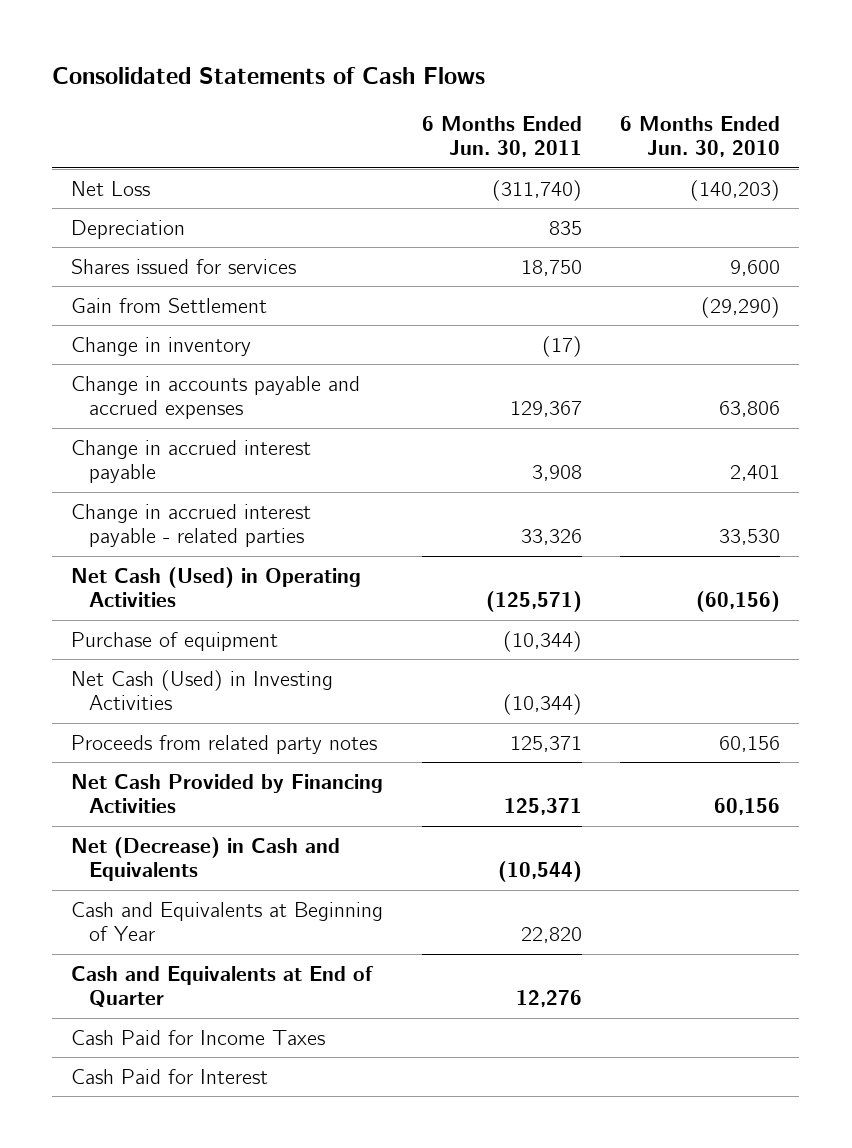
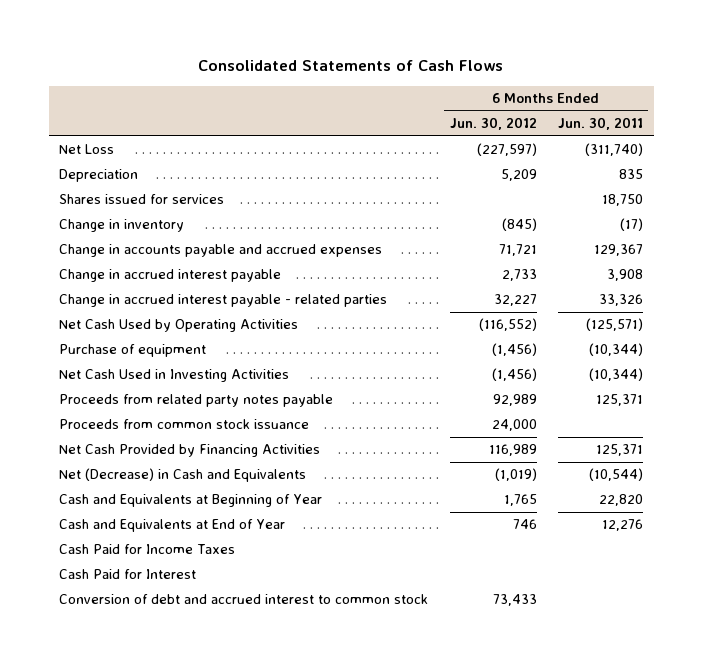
[620,115,781,158] 6 Months Ended Jun. 30, 2010 -> none
none -> [449,117,537,131] Jun. 30, 2012
[71,297,268,313] Gain from Settlement -> none
[71,566,362,608] Net Cash (Used) in Operating Activities -> [59,319,299,333] Net Cash Used by Operating Activities
[71,669,334,711] Net Cash (Used) in Investing Activities -> [59,369,290,383] Net Cash Used in Investing Activities
[71,734,378,754] Proceeds from related party notes -> [59,394,334,408] Proceeds from related party notes payable
none -> [59,419,310,430] Proceeds from common stock issuance
[71,965,374,1008] Cash and Equivalents at End of Quarter -> [59,519,286,533] Cash and Equivalents at End of Year
none -> [59,594,429,605] Conversion of debt and accrued interest to common stock

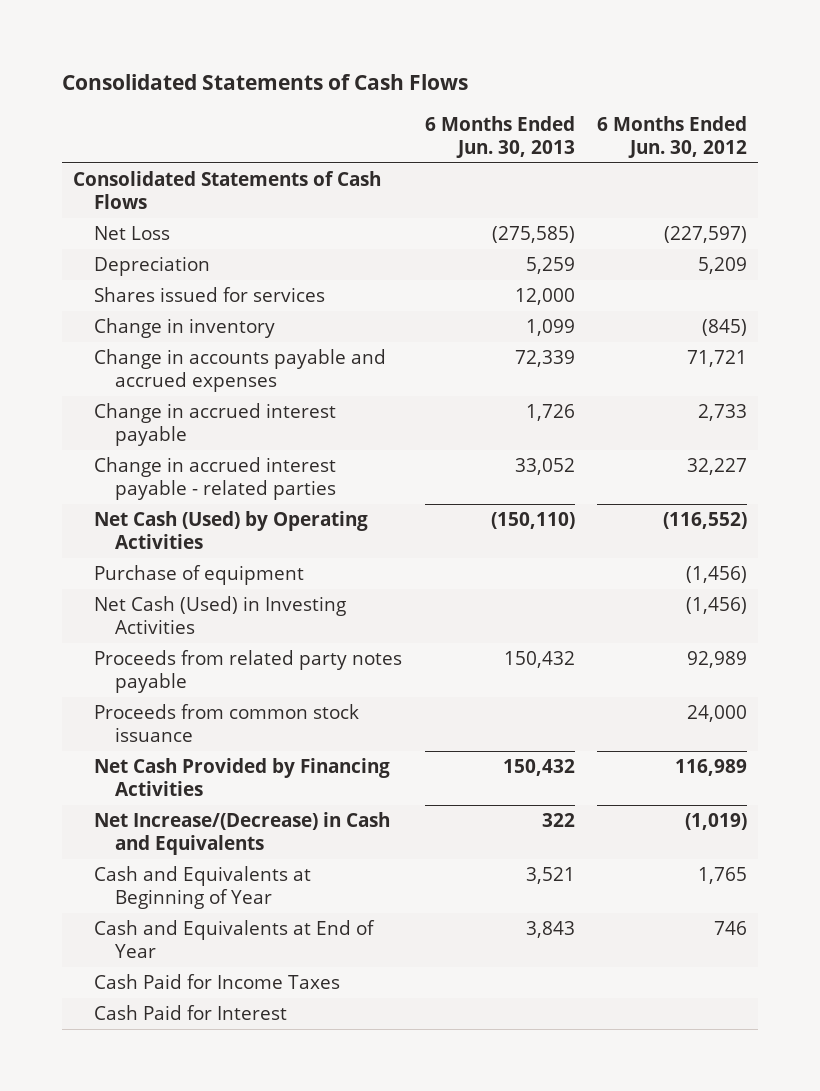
[558,117,644,131] Jun. 30, 2011 -> none
none -> [424,115,575,158] 6 Months Ended Jun. 30, 2013
none -> [73,171,382,209] Consolidated Statements of Cash Flows
[59,319,299,333] Net Cash Used by Operating Activities -> [94,511,369,549] Net Cash (Used) by Operating Activities
[59,369,290,383] Net Cash Used in Investing Activities -> [94,596,347,634] Net Cash (Used) in Investing Activities
[59,468,307,483] Net (Decrease) in Cash and Equivalents -> [94,812,391,855] Net Increase/(Decrease) in Cash and Equivalents
[59,594,429,605] Conversion of debt and accrued interest to common stock -> none

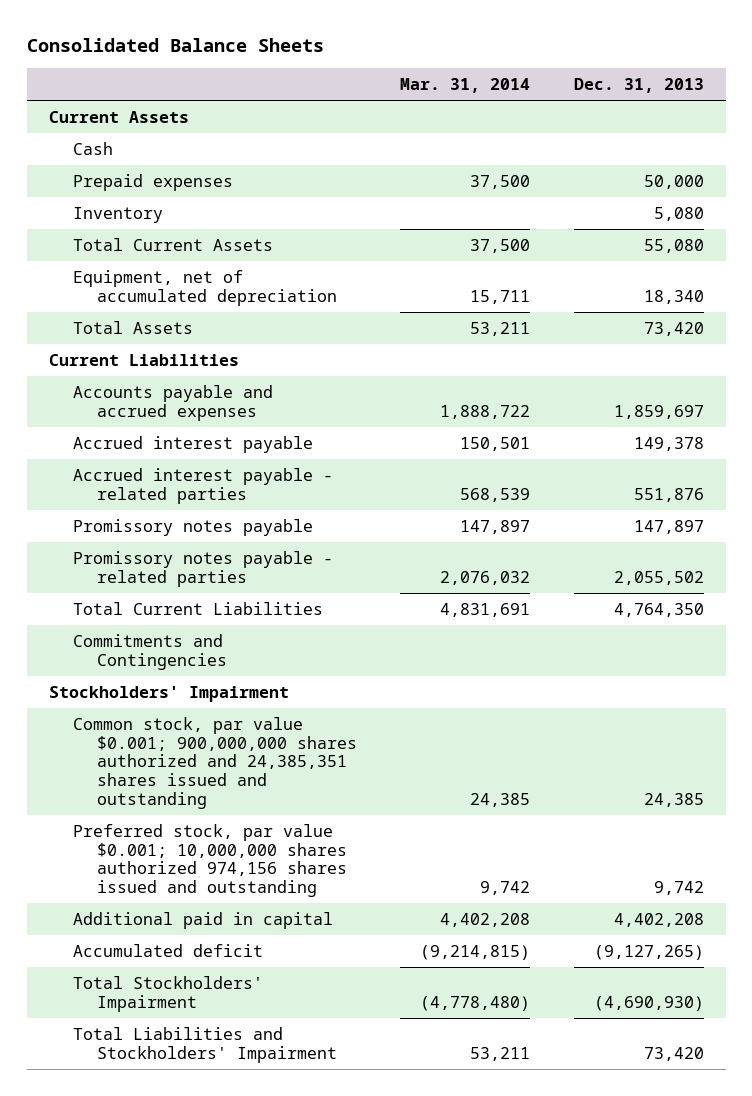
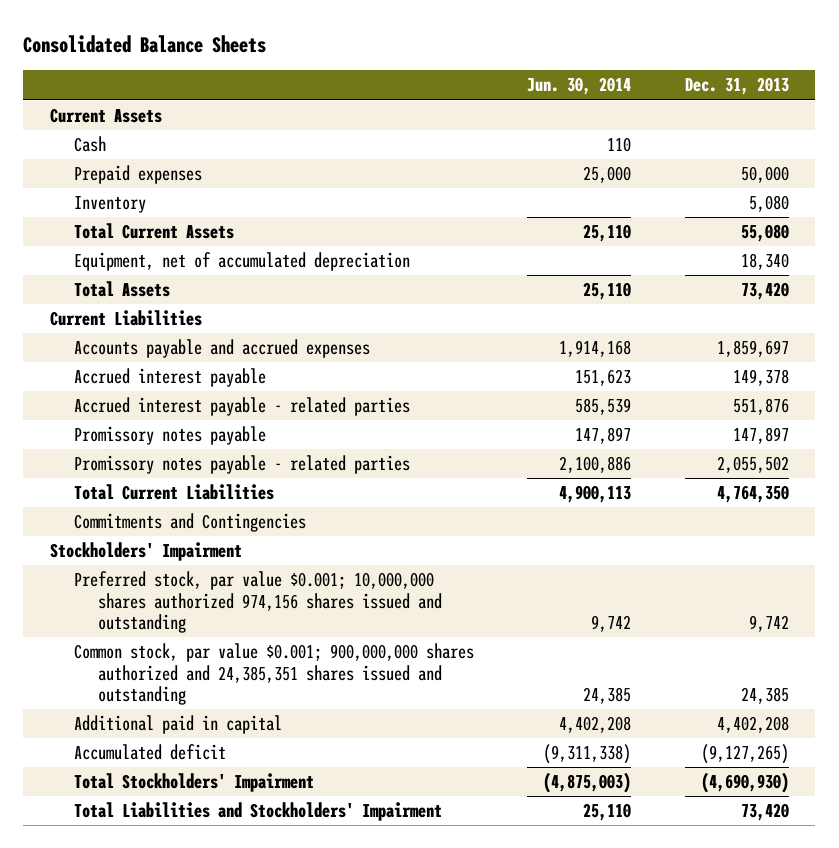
[400,78,531,94] Mar. 31, 2014 -> none
none -> [527,77,632,96] Jun. 30, 2014
[72,716,358,810] Common stock, par value $0.001; 900,000,000 shares authorized and 24,385,351 shares issued and outstanding -> [74,643,475,705] Common stock, par value $0.001; 900,000,000 shares authorized and 24,385,351 shares issued and outstanding

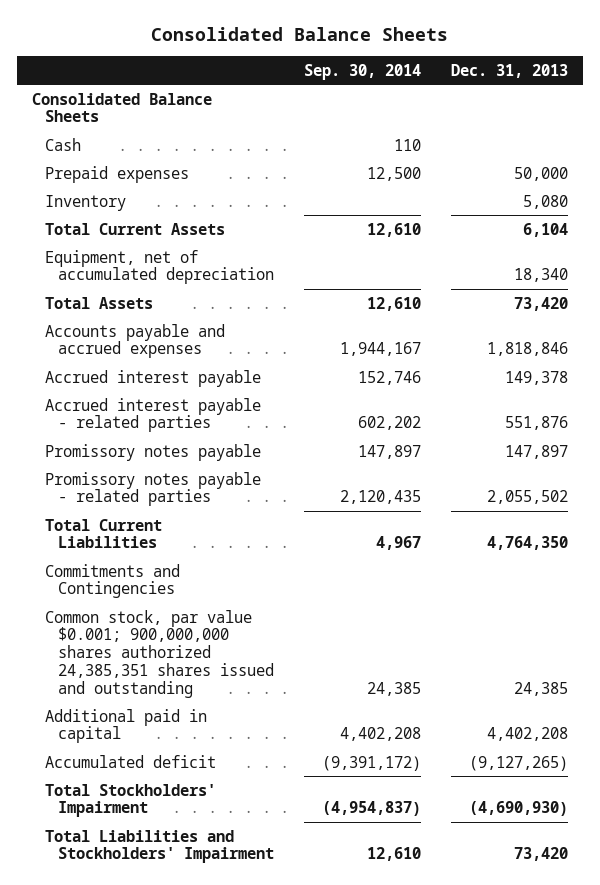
[527,77,632,96] Jun. 30, 2014 -> none
none -> [303,63,421,80] Sep. 30, 2014
[49,108,162,124] Current Assets -> none
none -> [31,92,212,123] Consolidated Balance Sheets
[740,224,789,243] 55,080 -> [523,222,569,237] 6,104
[49,310,202,327] Current Liabilities -> none
[716,340,789,358] 1,859,697 -> [487,342,569,357] 1,818,846
[49,542,242,562] Stockholders' Impairment -> none
[74,571,443,633] Preferred stock, par value $0.001; 10,000,000 shares authorized 974,156 shares issued and outstanding -> none
[74,643,475,705] Common stock, par value $0.001; 900,000,000 shares authorized and 24,385,351 shares issued and outstanding -> [44,609,274,698] Common stock, par value $0.001; 900,000,000 shares authorized 24,385,351 shares issued and outstanding

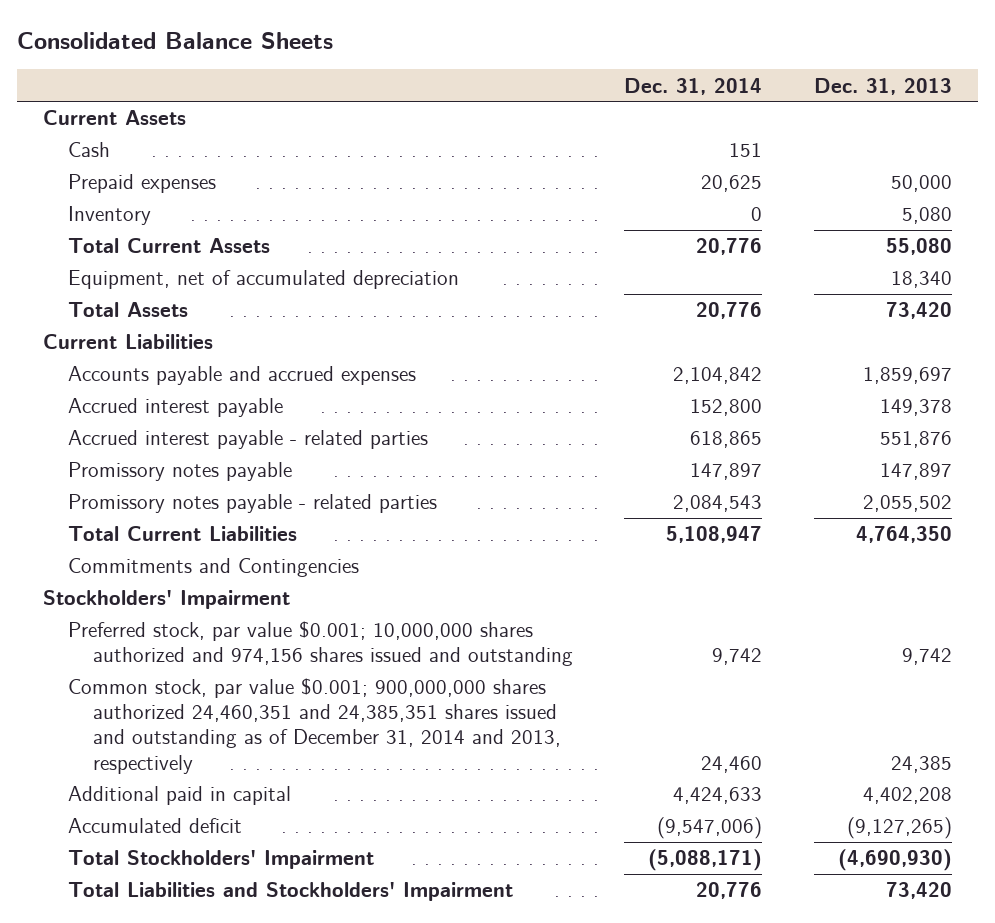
[303,63,421,80] Sep. 30, 2014 -> none
none -> [624,77,763,95] Dec. 31, 2014
[31,92,212,123] Consolidated Balance Sheets -> none
none -> [42,110,186,126] Current Assets
[523,222,569,237] 6,104 -> [885,238,952,256] 55,080
none -> [42,334,213,350] Current Liabilities
[487,342,569,357] 1,818,846 -> [862,367,952,385] 1,859,697
none -> [42,590,290,610] Stockholders' Impairment
none -> [67,621,573,667] Preferred stock, par value $0.001; 10,000,000 shares authorized and 974,156 shares issued and outstanding
[44,609,274,698] Common stock, par value $0.001; 900,000,000 shares authorized 24,385,351 shares issued and outstanding -> [67,678,561,774] Common stock, par value $0.001; 900,000,000 shares authorized 24,460,351 and 24,385,351 shares issued and outstanding as of December 31, 2014 and 2013, respectively

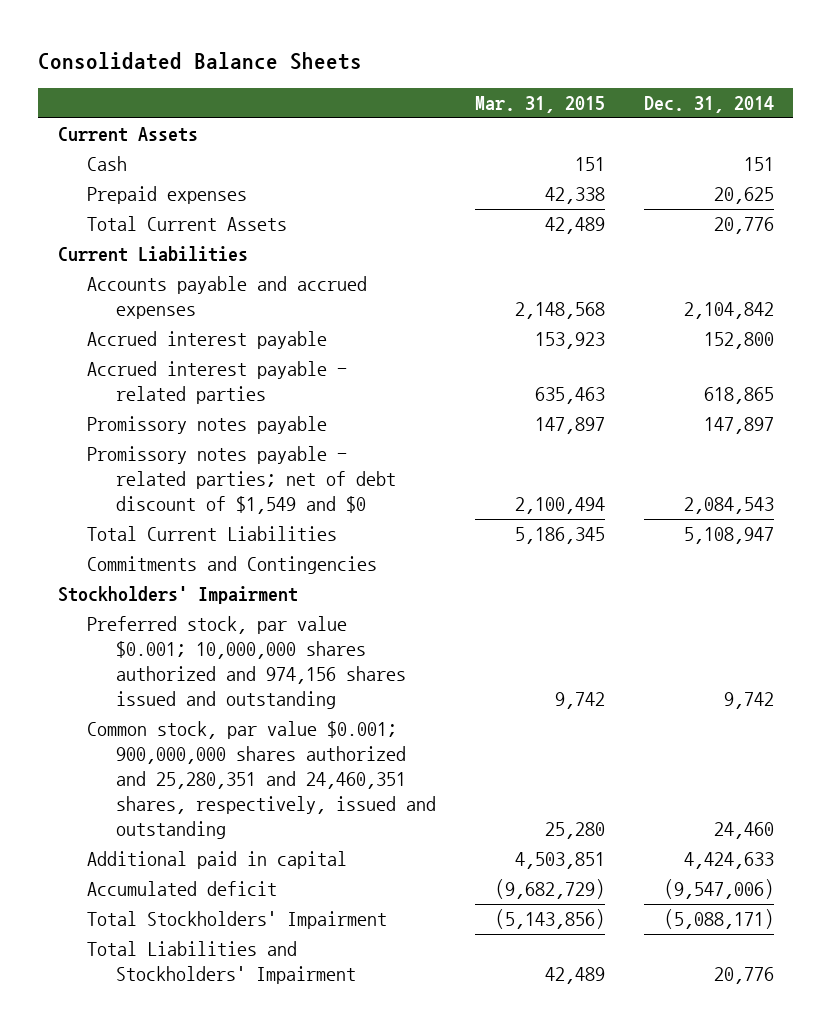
[813,77,952,95] Dec. 31, 2013 -> none
none -> [474,95,605,113] Mar. 31, 2015
[67,206,151,226] Inventory -> none
[67,270,459,290] Equipment, net of accumulated depreciation -> none
[67,302,188,318] Total Assets -> none
[67,494,437,514] Promissory notes payable - related parties -> [86,446,397,515] Promissory notes payable - related parties; net of debt discount of $1,549 and $0
[67,678,561,774] Common stock, par value $0.001; 900,000,000 shares authorized 24,460,351 and 24,385,351 shares issued and outstanding as of December 31, 2014 and 2013, respectively -> [86,721,437,839] Common stock, par value $0.001; 900,000,000 shares authorized and 25,280,351 and 24,460,351 shares, respectively, issued and outstanding

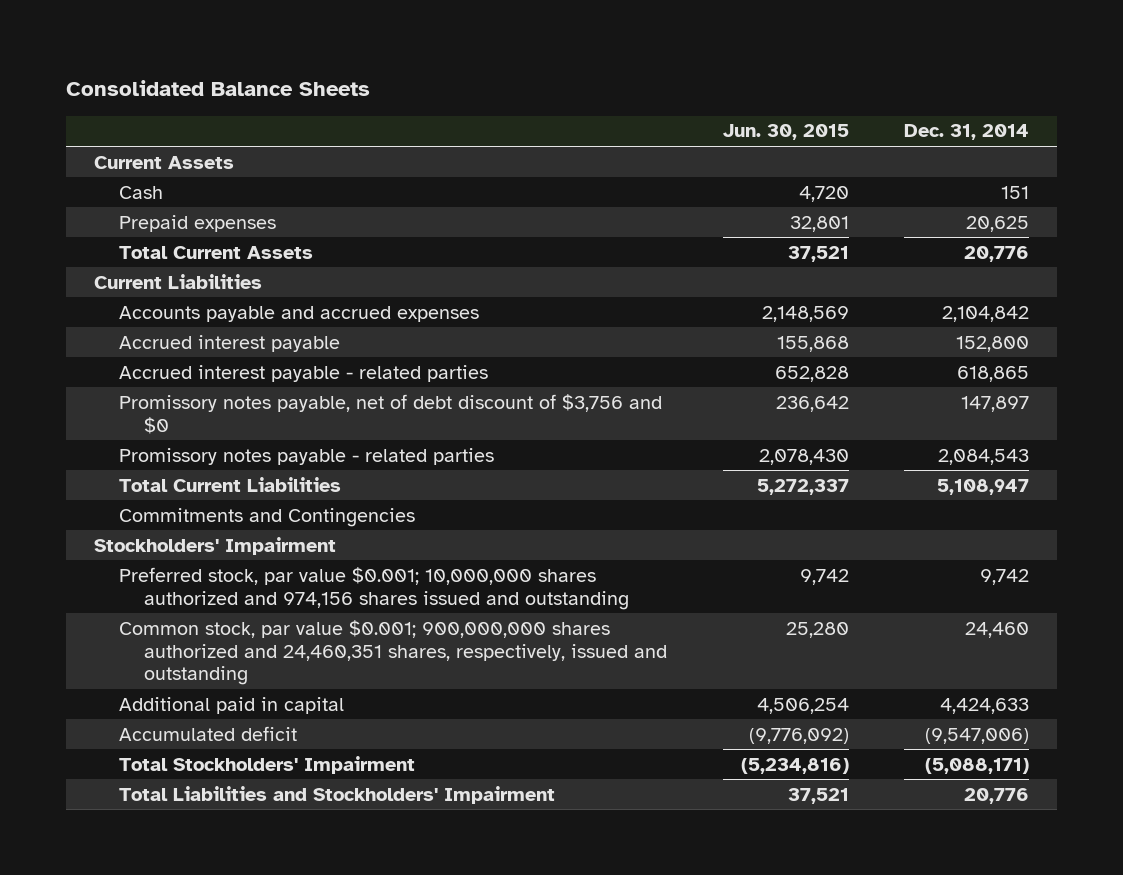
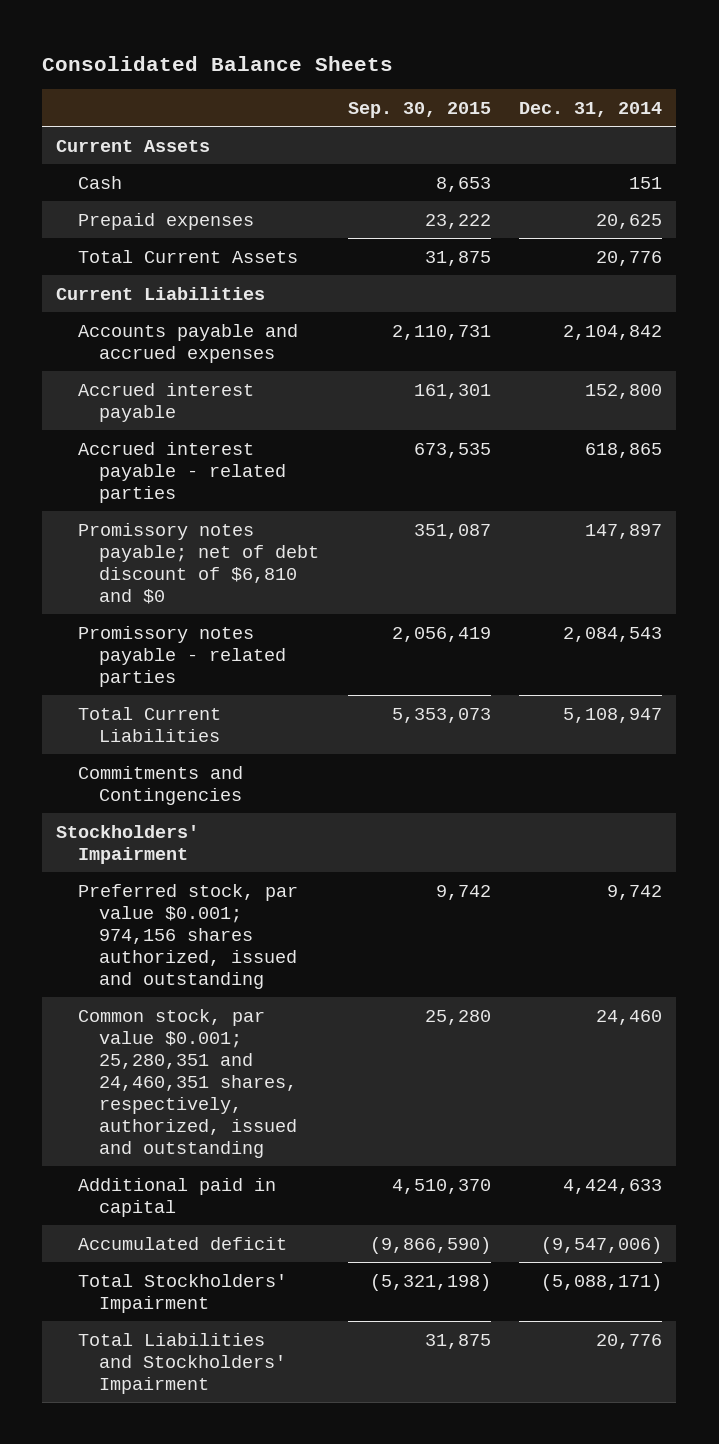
[722,124,849,141] Jun. 30, 2015 -> none
none -> [347,101,491,118] Sep. 30, 2015
[119,393,663,434] Promissory notes payable, net of debt discount of $3,756 and $0 -> [77,522,319,604] Promissory notes payable; net of debt discount of $6,810 and $0
[119,566,630,610] Preferred stock, par value $0.001; 10,000,000 shares authorized and 974,156 shares issued and outstanding -> [77,883,298,989] Preferred stock, par value $0.001; 974,156 shares authorized, issued and outstanding
[119,619,668,686] Common stock, par value $0.001; 900,000,000 shares authorized and 24,460,351 shares, respectively, issued and outstanding -> [77,1008,297,1159] Common stock, par value $0.001; 25,280,351 and 24,460,351 shares, respectively, authorized, issued and outstanding

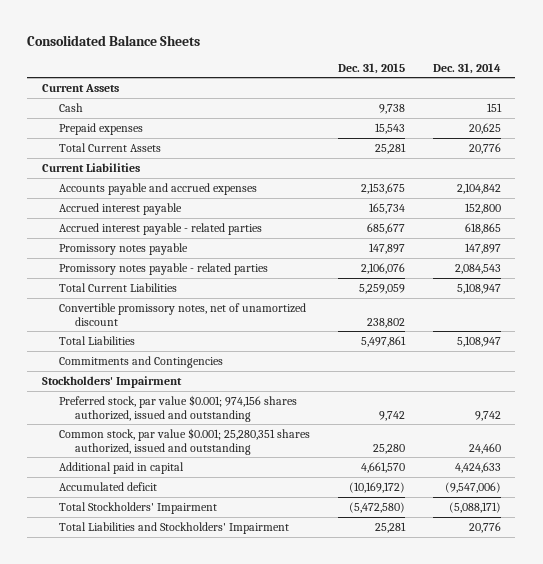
[347,101,491,118] Sep. 30, 2015 -> none
none -> [337,62,405,74] Dec. 31, 2015
[77,522,319,604] Promissory notes payable; net of debt discount of $6,810 and $0 -> [58,242,188,255] Promissory notes payable
none -> [58,302,306,326] Convertible promissory notes, net of unamortized discount
none -> [58,335,135,345] Total Liabilities
[77,1008,297,1159] Common stock, par value $0.001; 25,280,351 and 24,460,351 shares, respectively, authorized, issued and outstanding -> [58,427,310,455] Common stock, par value $0.001; 25,280,351 shares authorized, issued and outstanding

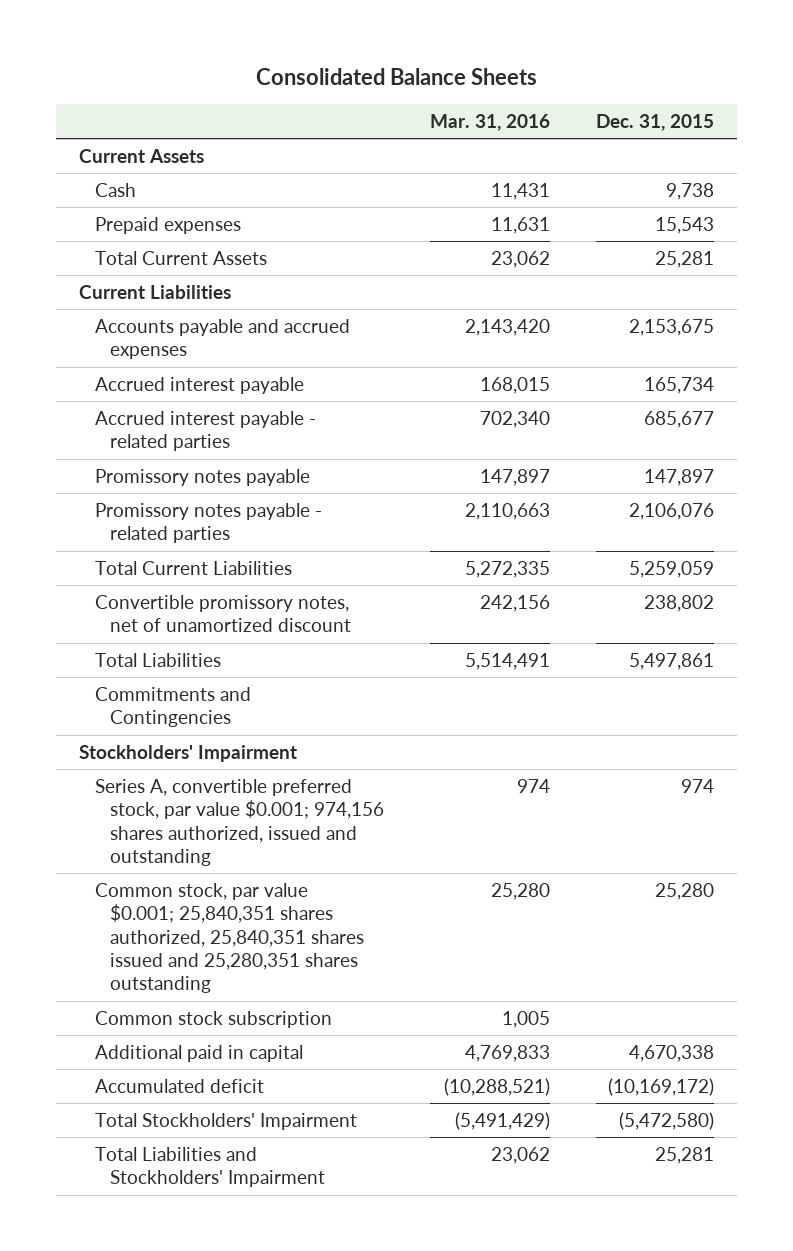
[433,62,502,74] Dec. 31, 2014 -> none
none -> [429,113,550,131] Mar. 31, 2016
[58,394,297,422] Preferred stock, par value $0.001; 974,156 shares authorized, issued and outstanding -> [94,778,384,866] Series A, convertible preferred stock, par value $0.001; 974,156 shares authorized, issued and outstanding
[378,410,405,421] 9,742 -> [680,778,714,793] 974
[58,427,310,455] Common stock, par value $0.001; 25,280,351 shares authorized, issued and outstanding -> [94,882,364,994] Common stock, par value $0.001; 25,840,351 shares authorized, 25,840,351 shares issued and 25,280,351 shares outstanding
none -> [94,1010,332,1028] Common stock subscription
[360,461,405,473] 4,661,570 -> [628,1044,714,1062] 4,670,338

